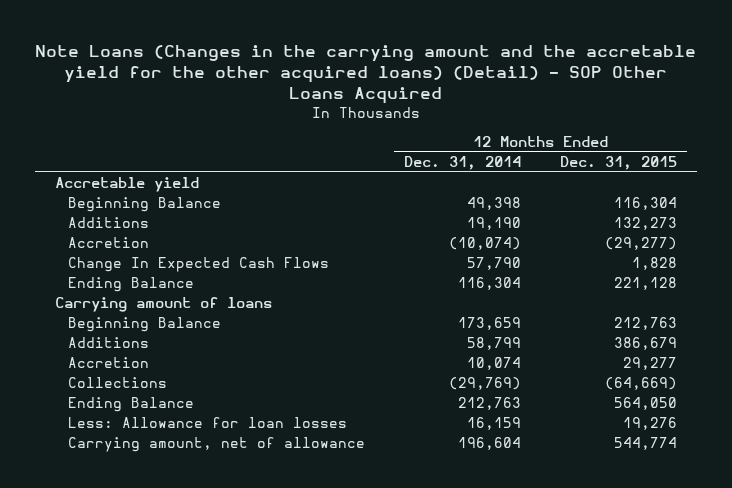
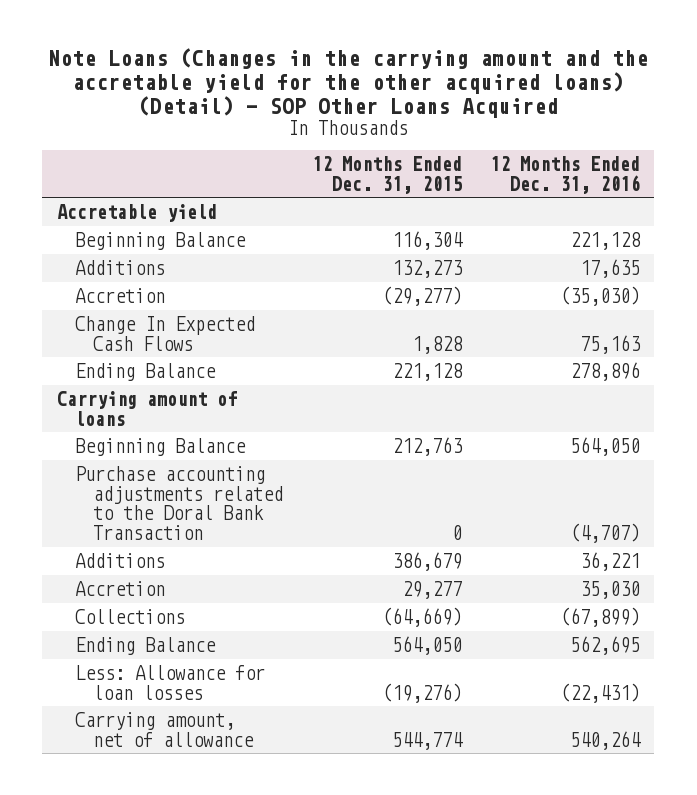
[404,155,522,170] Dec. 31, 2014 -> none
none -> [490,155,641,194] 12 Months Ended Dec. 31, 2016
none -> [75,465,284,541] Purchase accounting adjustments related to the Doral Bank Transaction
[623,417,678,431] 19,276 -> [381,682,462,703] (19,276)

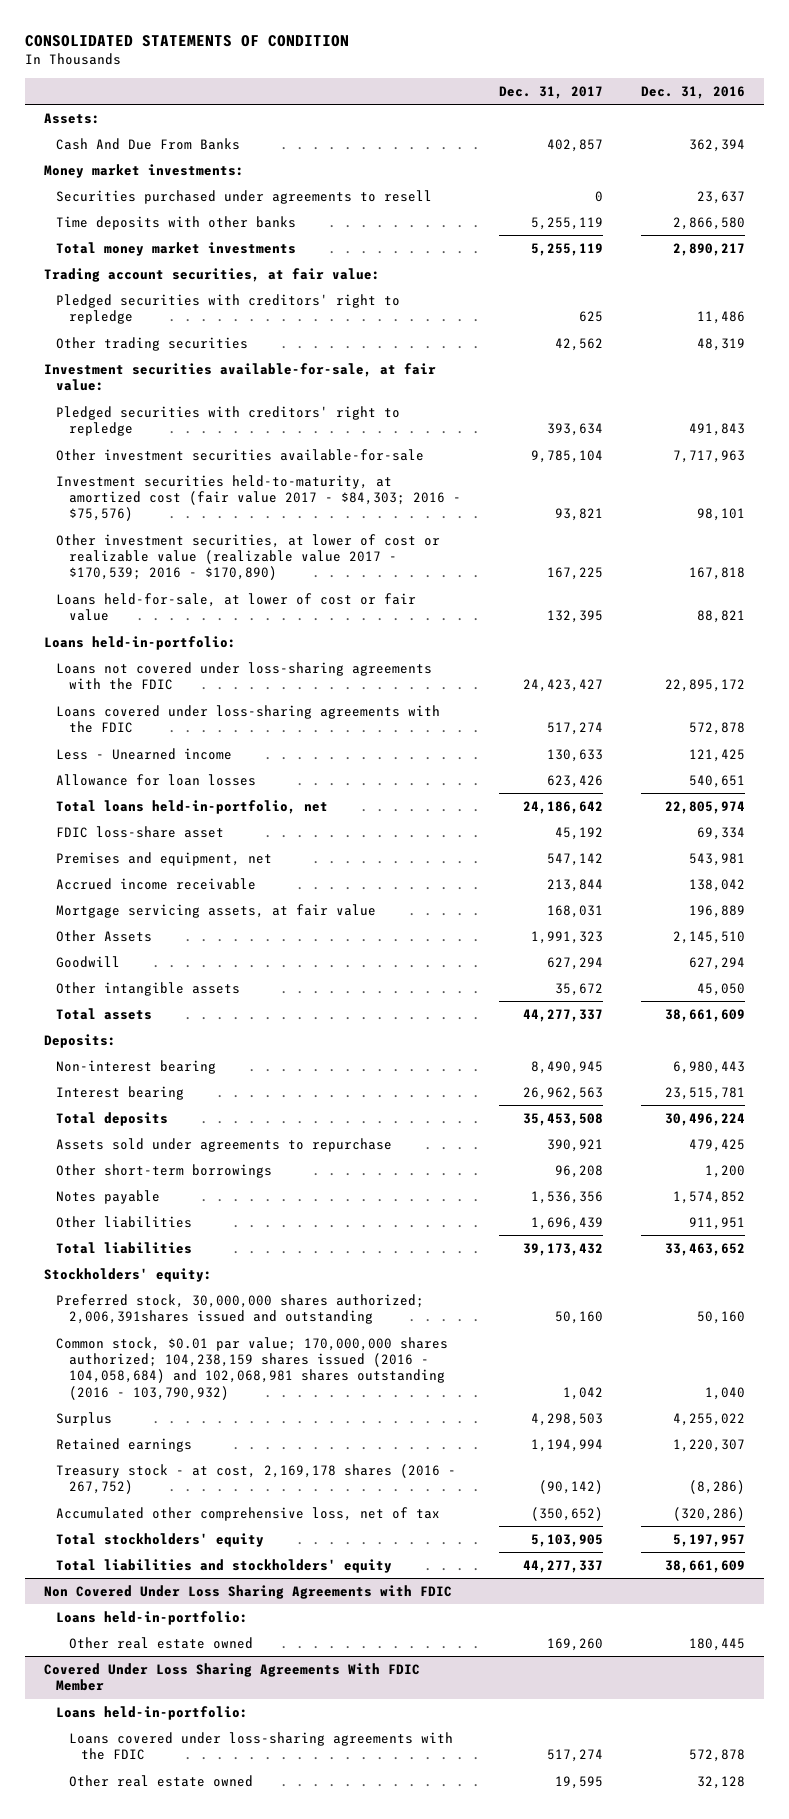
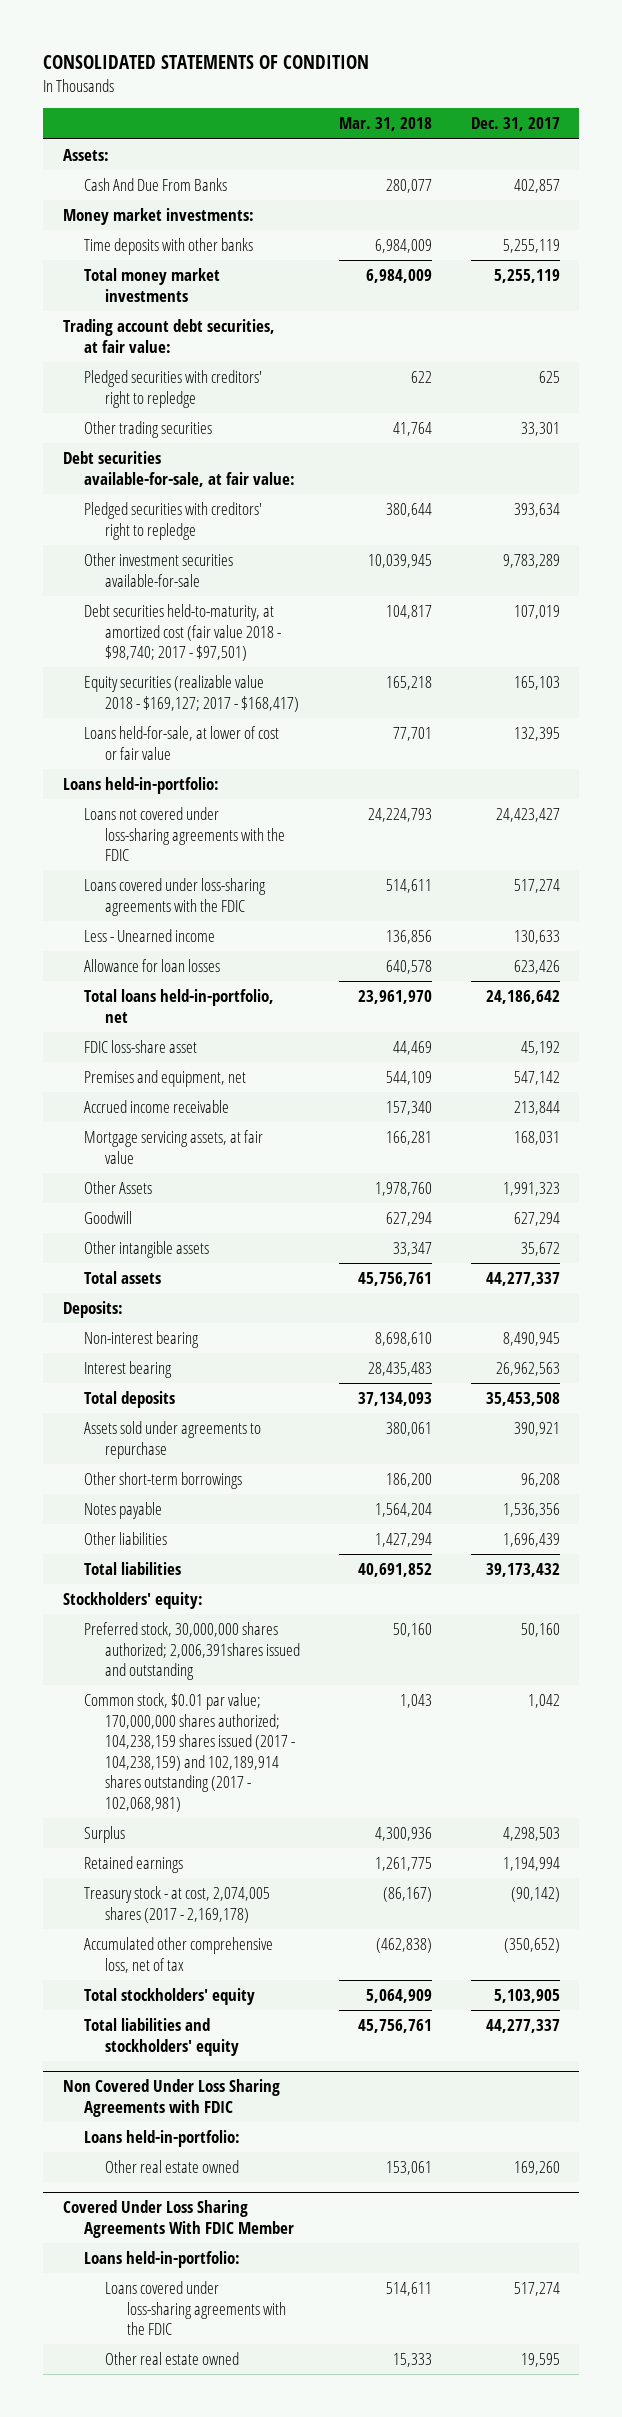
[640,85,745,99] Dec. 31, 2016 -> none
none -> [339,117,433,132] Mar. 31, 2018
[56,189,433,204] Securities purchased under agreements to resell -> none
[44,267,381,282] Trading account securities, at fair value: -> [62,319,275,353] Trading account debt securities, at fair value:
[554,337,603,351] 42,562 -> [520,422,560,437] 33,301
[44,362,437,392] Investment securities available-for-sale, at fair value: -> [62,451,296,487] Debt securities available-for-sale, at fair value:
[56,533,441,581] Other investment securities, at lower of cost or realizable value (realizable value 2017 - $170,539; 2016 - $170,890) -> none
[530,449,603,463] 9,785,104 -> [502,554,560,569] 9,783,289
[56,474,461,522] Investment securities held-to-maturity, at amortized cost (fair value 2017 - $84,303; 2016 - $75,576) -> [84,604,282,662] Debt securities held-to-maturity, at amortized cost (fair value 2018 - $98,740; 2017 - $97,501)
[554,508,603,522] 93,821 -> [513,605,560,620] 107,019
none -> [84,675,300,712] Equity securities (realizable value 2018 - $169,127; 2017 - $168,417)
[56,1336,449,1400] Common stock, $0.01 par value; 170,000,000 shares authorized; 104,238,159 shares issued (2016 - 104,058,684) and 102,068,981 shares outstanding (2016 - 103,790,932) -> [84,1693,296,1812] Common stock, $0.01 par value; 170,000,000 shares authorized; 104,238,159 shares issued (2017 - 104,238,159) and 102,189,914 shares outstanding (2017 - 102,068,981)
[56,1463,457,1495] Treasury stock - at cost, 2,169,178 shares (2016 - 267,752) -> [84,1886,271,1923] Treasury stock - at cost, 2,074,005 shares (2017 - 2,169,178)

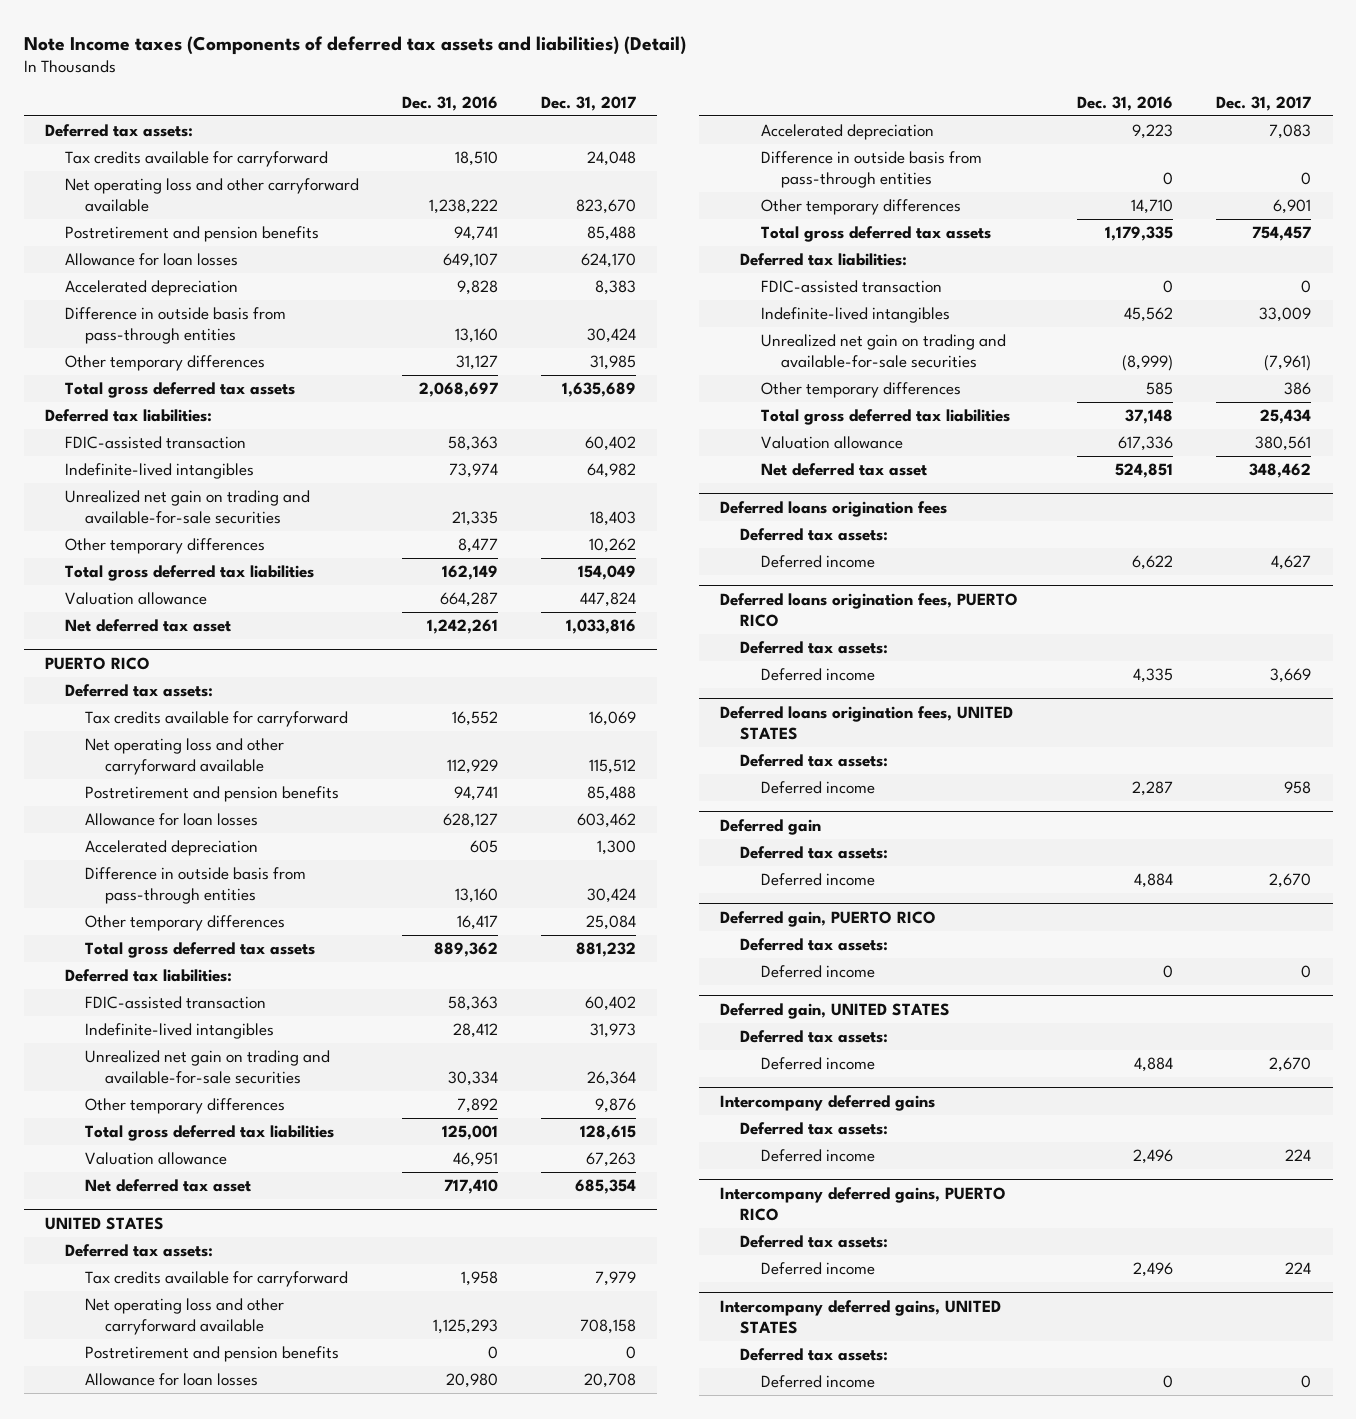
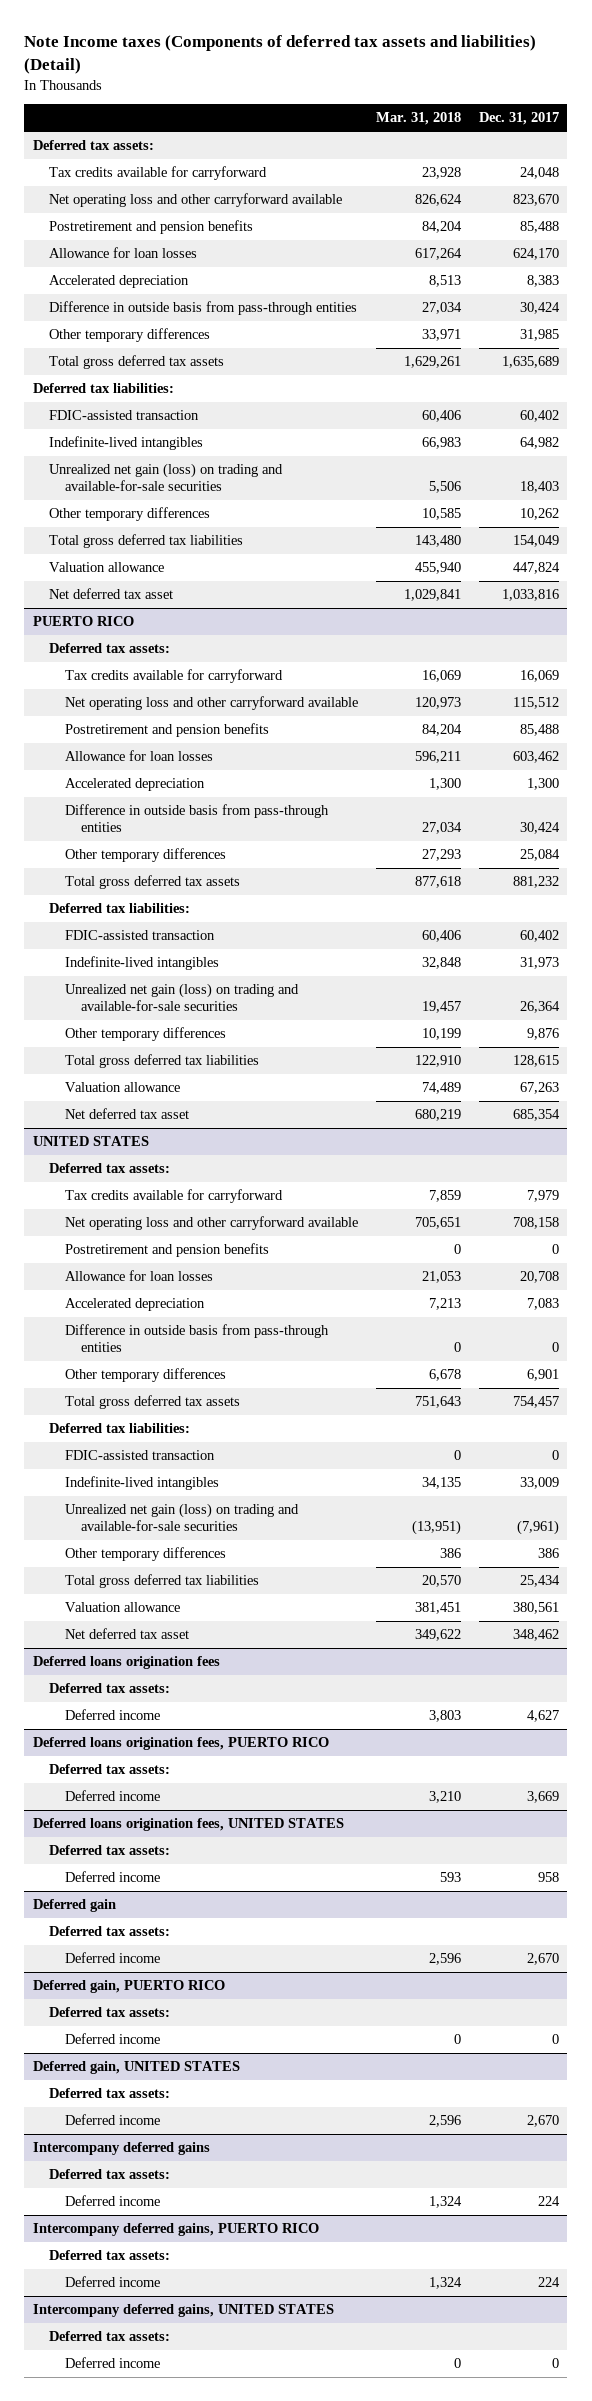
[401,95,498,111] Dec. 31, 2016 -> none
none -> [375,112,461,126] Mar. 31, 2018
[65,489,311,525] Unrealized net gain on trading and available-for-sale securities -> [49,463,284,492] Unrealized net gain (loss) on trading and available-for-sale securities
[85,1049,331,1085] Unrealized net gain on trading and available-for-sale securities -> [65,983,300,1012] Unrealized net gain (loss) on trading and available-for-sale securities
[760,333,1006,369] Unrealized net gain on trading and available-for-sale securities -> [65,1503,300,1532] Unrealized net gain (loss) on trading and available-for-sale securities

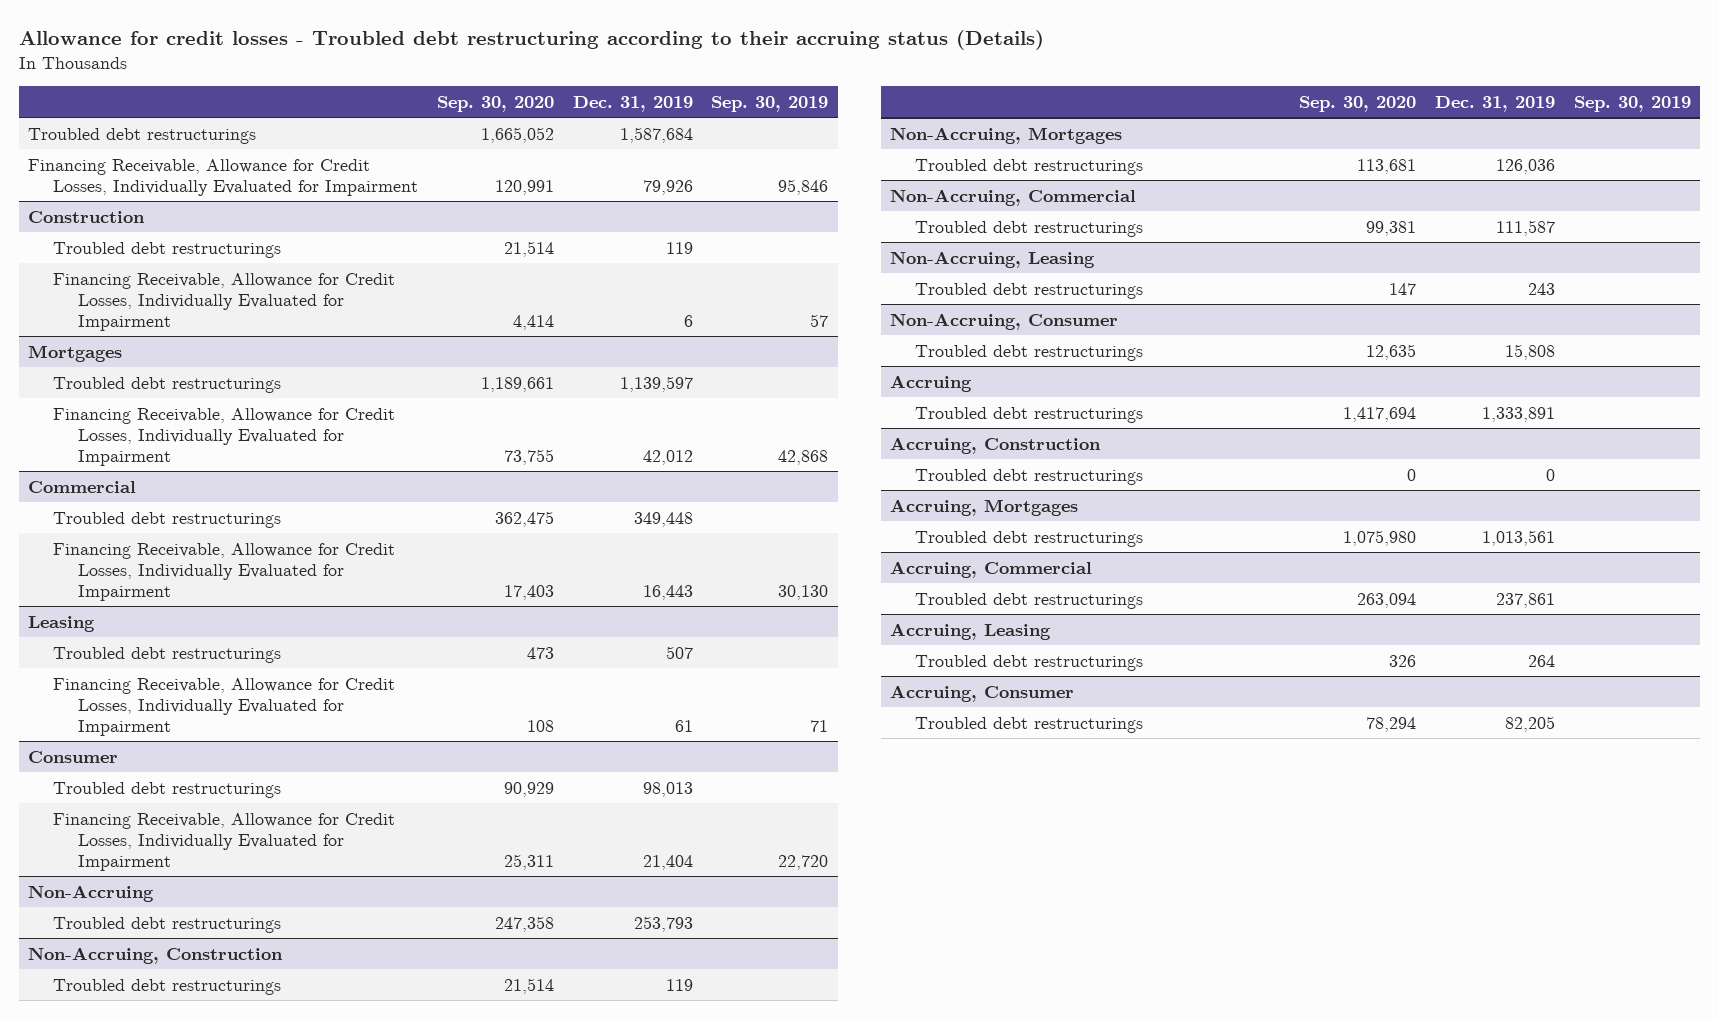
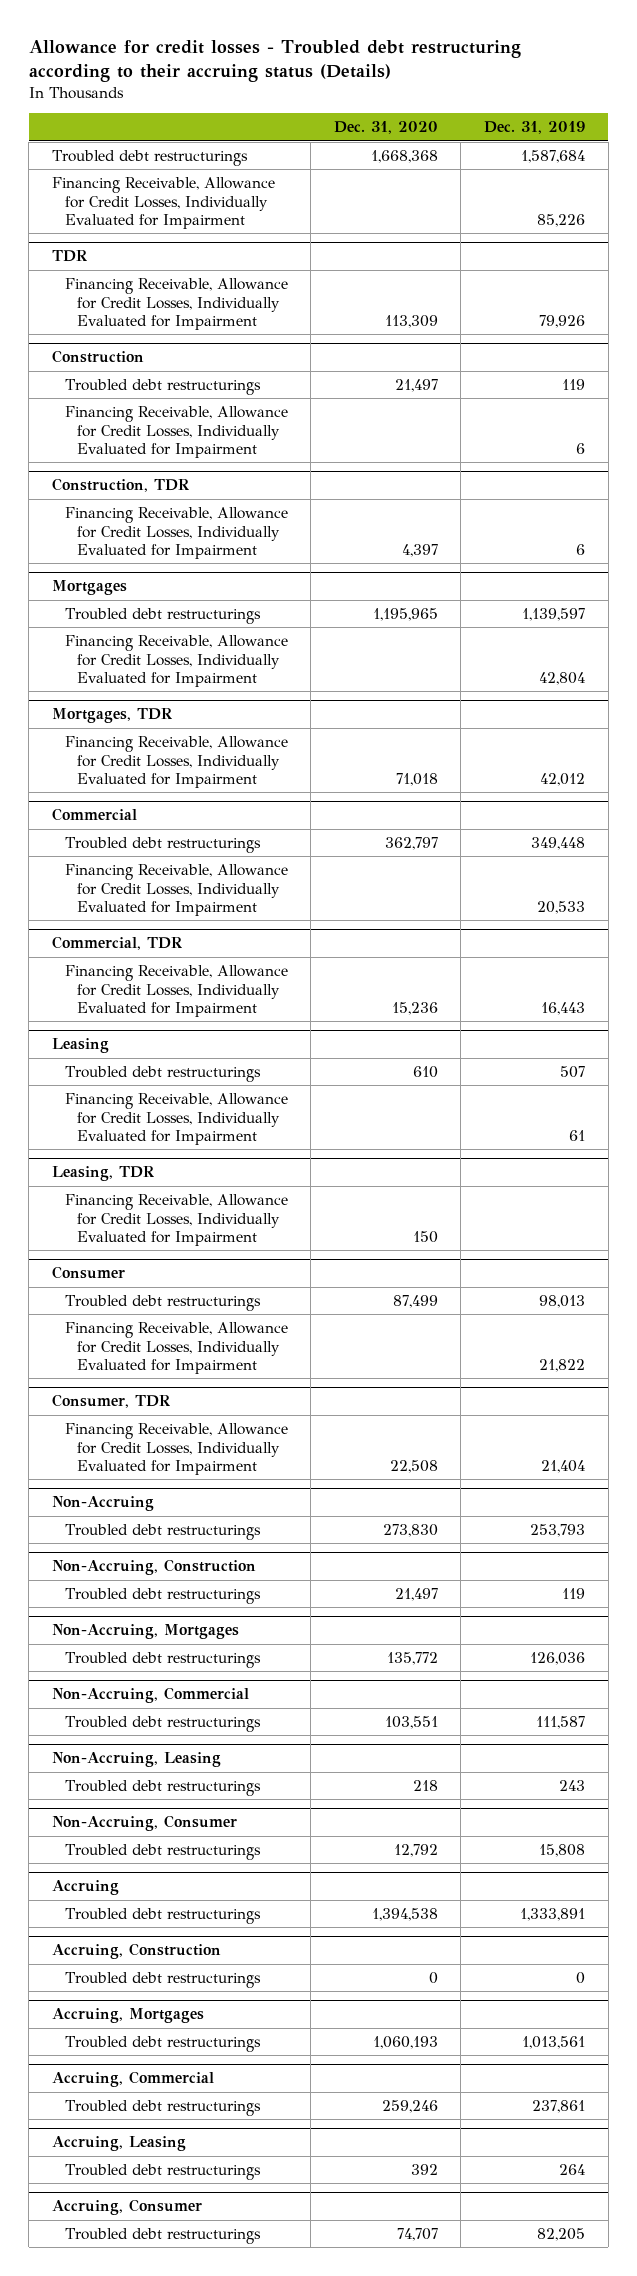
[436,95,554,112] Sep. 30, 2020 -> none
[711,95,829,112] Sep. 30, 2019 -> none
none -> [333,121,438,135] Dec. 31, 2020
none -> [51,176,275,230] Financing Receivable, Allowance for Credit Losses, Individually Evaluated for Impairment
none -> [51,250,87,263] TDR
none -> [51,478,189,493] Construction, TDR
none -> [64,506,288,560] Financing Receivable, Allowance for Credit Losses, Individually Evaluated for Impairment
none -> [64,634,288,688] Financing Receivable, Allowance for Credit Losses, Individually Evaluated for Impairment
none -> [51,708,172,724] Mortgages, TDR
none -> [64,863,288,917] Financing Receivable, Allowance for Credit Losses, Individually Evaluated for Impairment
none -> [51,936,182,951] Commercial, TDR
none -> [51,1166,154,1182] Leasing, TDR
none -> [64,1193,288,1247] Financing Receivable, Allowance for Credit Losses, Individually Evaluated for Impairment
none -> [64,1321,288,1375] Financing Receivable, Allowance for Credit Losses, Individually Evaluated for Impairment
none -> [51,1394,170,1409] Consumer, TDR

